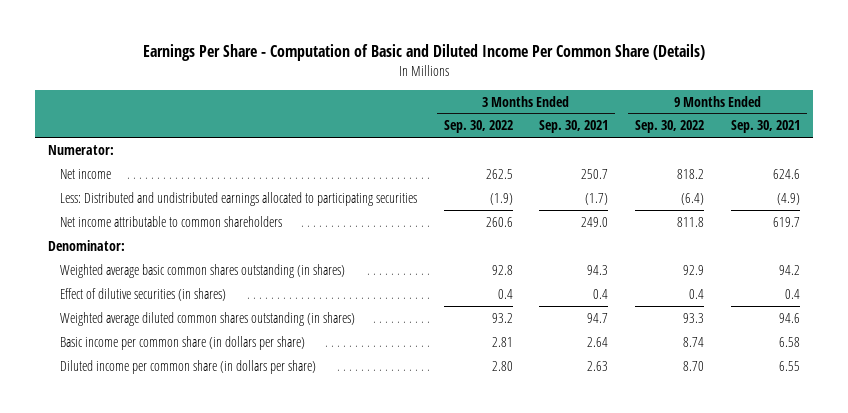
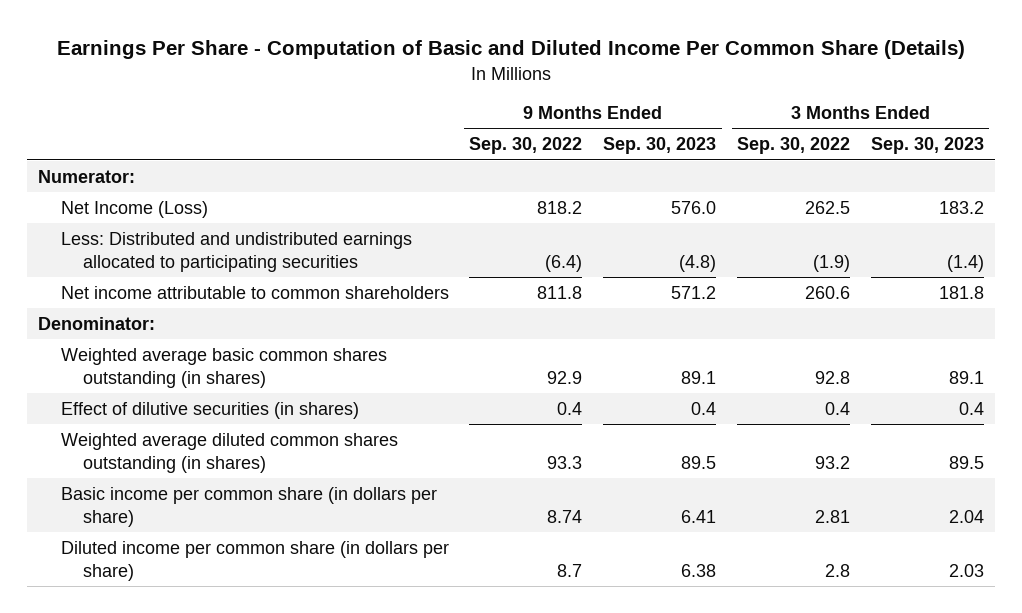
[539,120,609,134] Sep. 30, 2021 -> none
[730,120,800,134] Sep. 30, 2021 -> none
none -> [603,137,717,155] Sep. 30, 2023
none -> [871,137,985,155] Sep. 30, 2023
[60,168,112,179] Net income -> [60,200,208,218] Net Income (Loss)
[491,360,513,371] 2.80 -> [825,563,851,577] 2.8
[683,360,705,371] 8.70 -> [557,563,583,577] 8.7

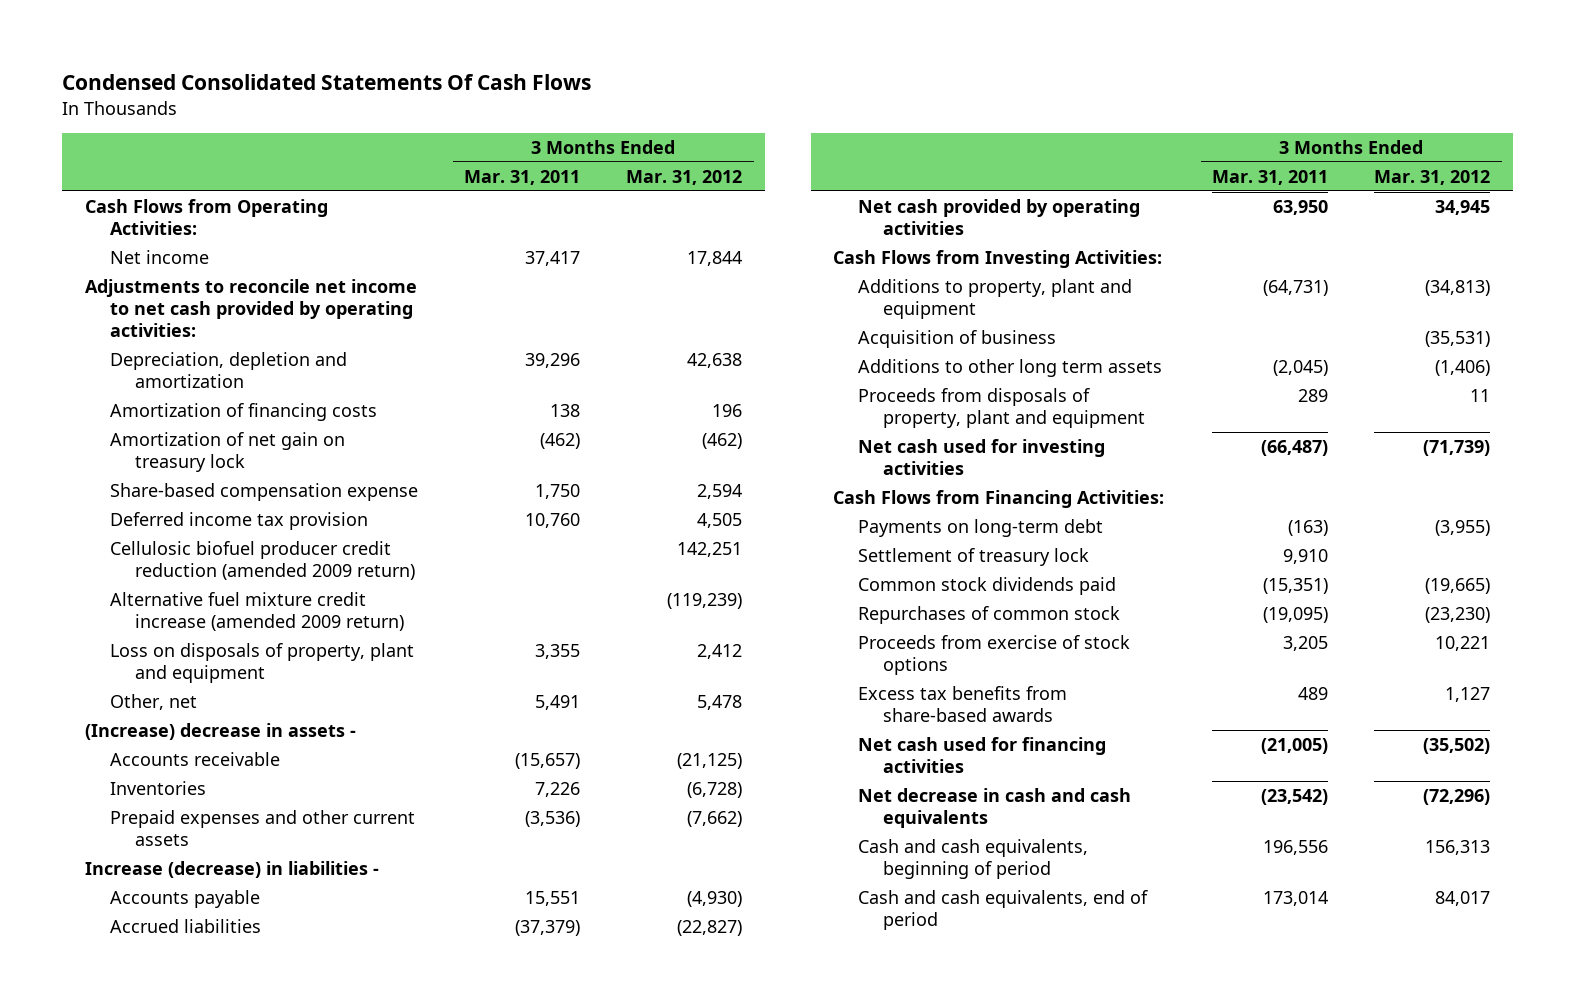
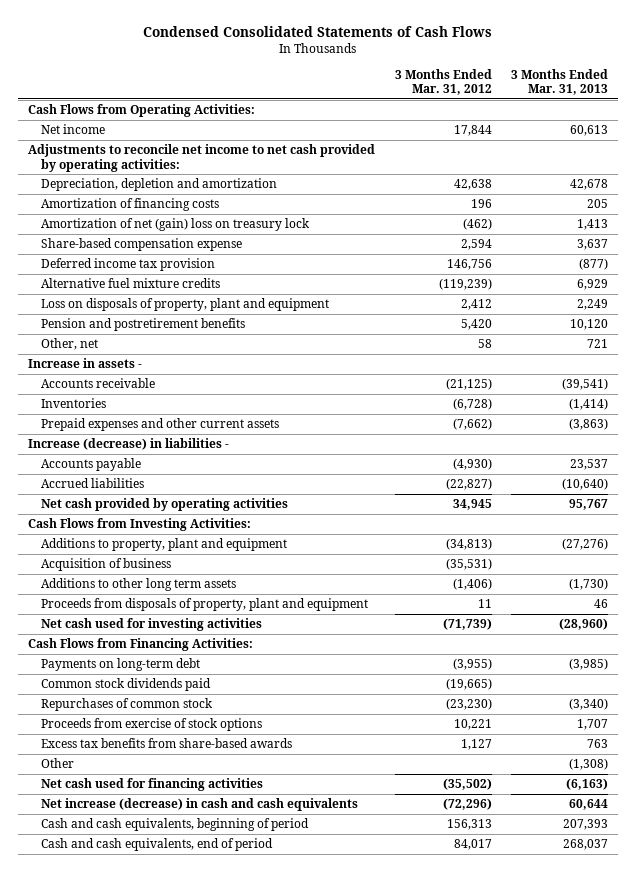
[62,74,592,91] Condensed Consolidated Statements Of Cash Flows -> [143,25,493,37] Condensed Consolidated Statements of Cash Flows
[464,169,581,185] Mar. 31, 2011 -> none
none -> [511,68,609,96] 3 Months Ended Mar. 31, 2013
[110,432,346,472] Amortization of net gain on treasury lock -> [40,218,310,232] Amortization of net (gain) loss on treasury lock
[110,541,416,580] Cellulosic biofuel producer credit reduction (amended 2009 return) -> none
[697,513,743,529] 4,505 -> [446,259,492,271] 146,756
[110,592,405,631] Alternative fuel mixture credit increase (amended 2009 return) -> [40,278,220,289] Alternative fuel mixture credits
none -> [40,318,245,332] Pension and postretirement benefits
[697,695,743,711] 5,478 -> [477,339,492,349] 58
[85,723,357,741] (Increase) decrease in assets - -> [27,358,142,369] Increase in assets -
[858,548,1090,567] Settlement of treasury lock -> none
none -> [40,758,74,769] Other
[858,788,1132,828] Net decrease in cash and cash equivalents -> [40,798,358,812] Net increase (decrease) in cash and cash equivalents

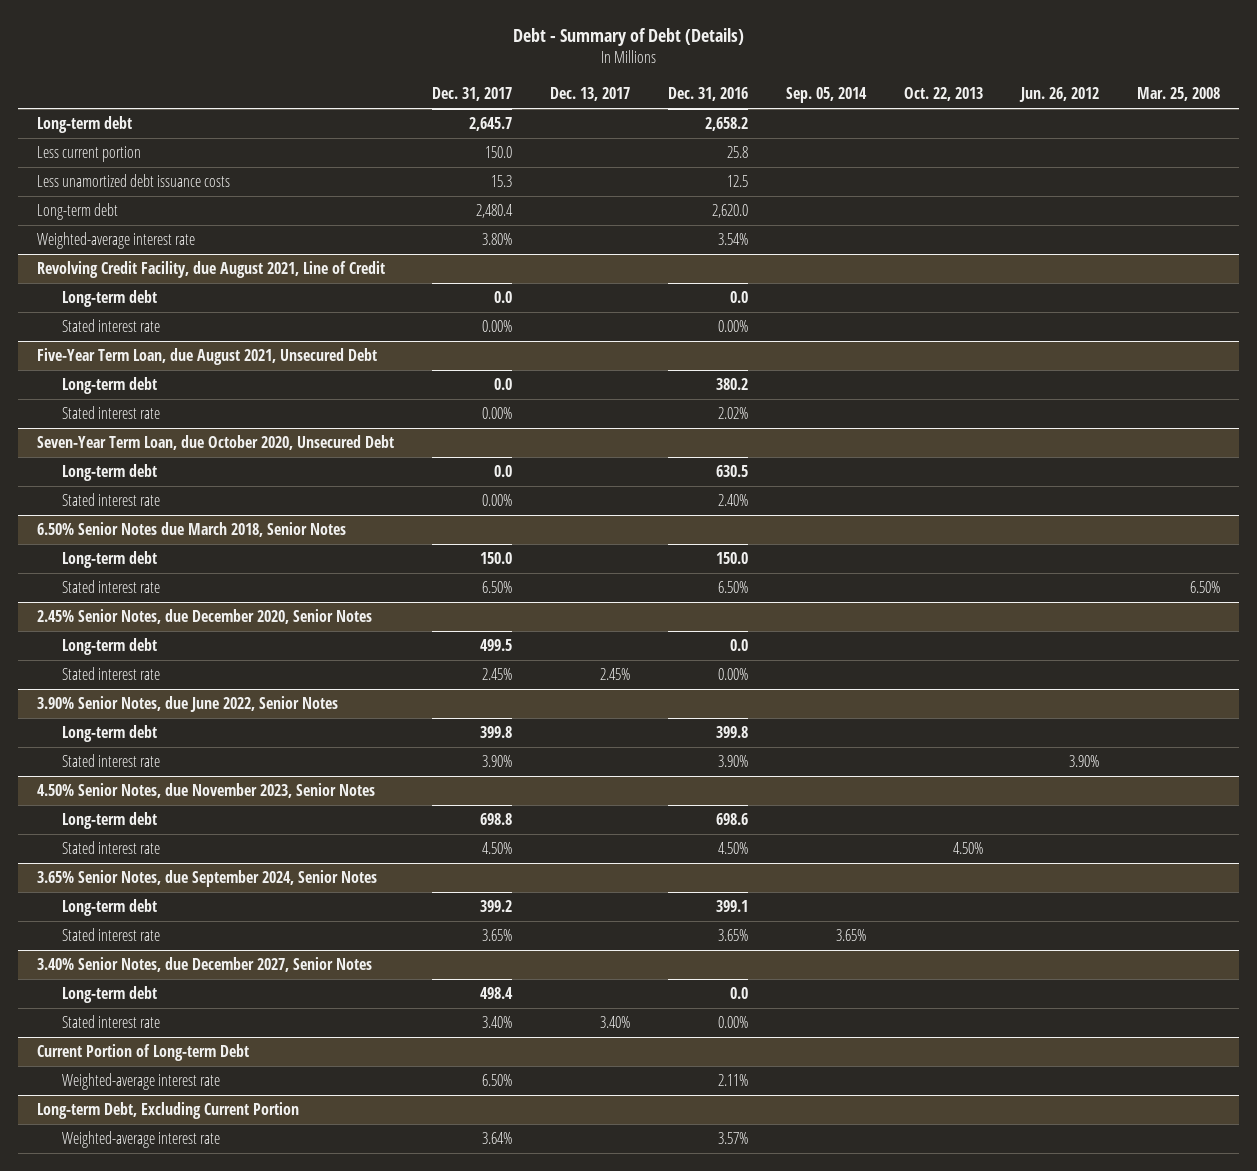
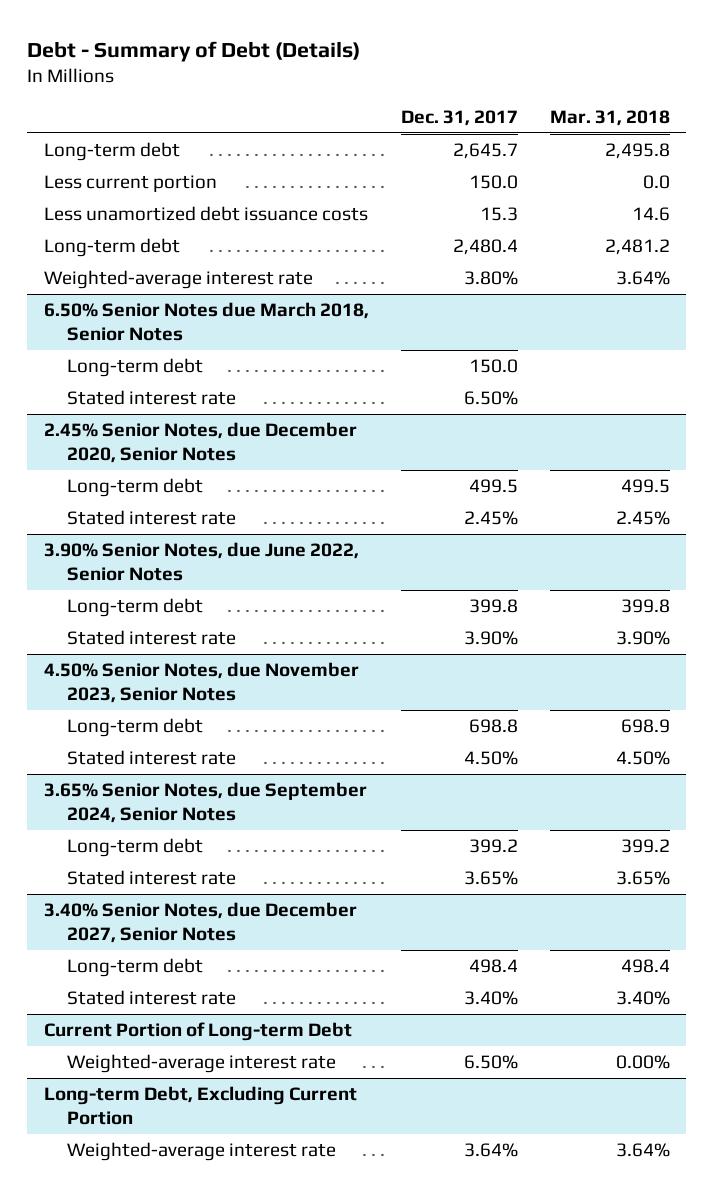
[550,86,631,101] Dec. 13, 2017 -> none
[668,86,749,101] Dec. 31, 2016 -> none
[786,86,868,103] Sep. 05, 2014 -> none
[904,86,984,101] Oct. 22, 2013 -> none
[1019,86,1100,102] Jun. 26, 2012 -> none
[1136,86,1220,101] Mar. 25, 2008 -> none
none -> [549,109,670,126] Mar. 31, 2018
[37,261,386,279] Revolving Credit Facility, due August 2021, Line of Credit -> none
[61,290,157,308] Long-term debt -> none
[61,319,160,333] Stated interest rate -> none
[37,348,378,366] Five-Year Term Loan, due August 2021, Unsecured Debt -> none
[61,377,157,395] Long-term debt -> none
[61,406,160,420] Stated interest rate -> none
[37,435,395,451] Seven-Year Term Loan, due October 2020, Unsecured Debt -> none
[61,464,157,482] Long-term debt -> none
[61,493,160,507] Stated interest rate -> none

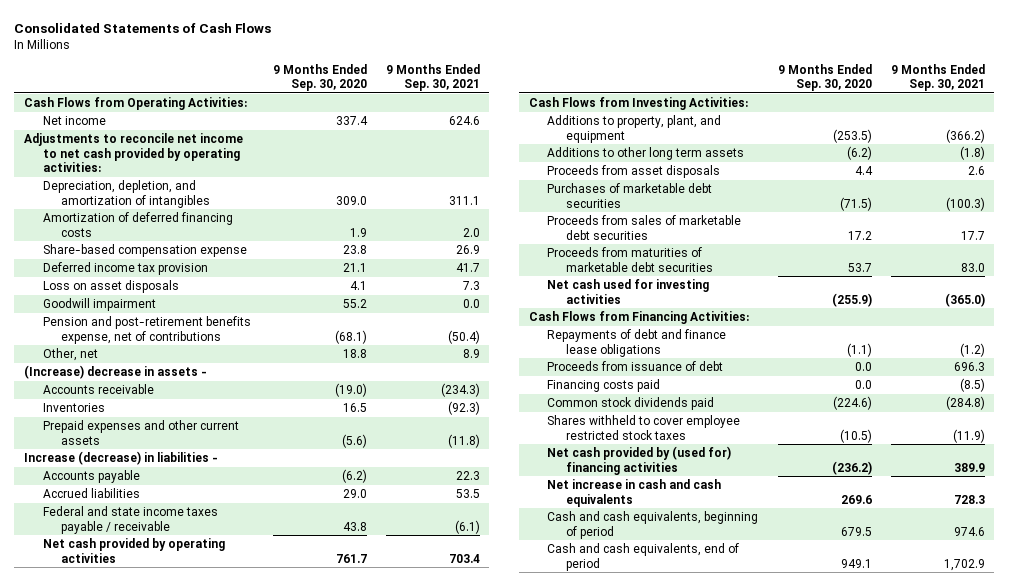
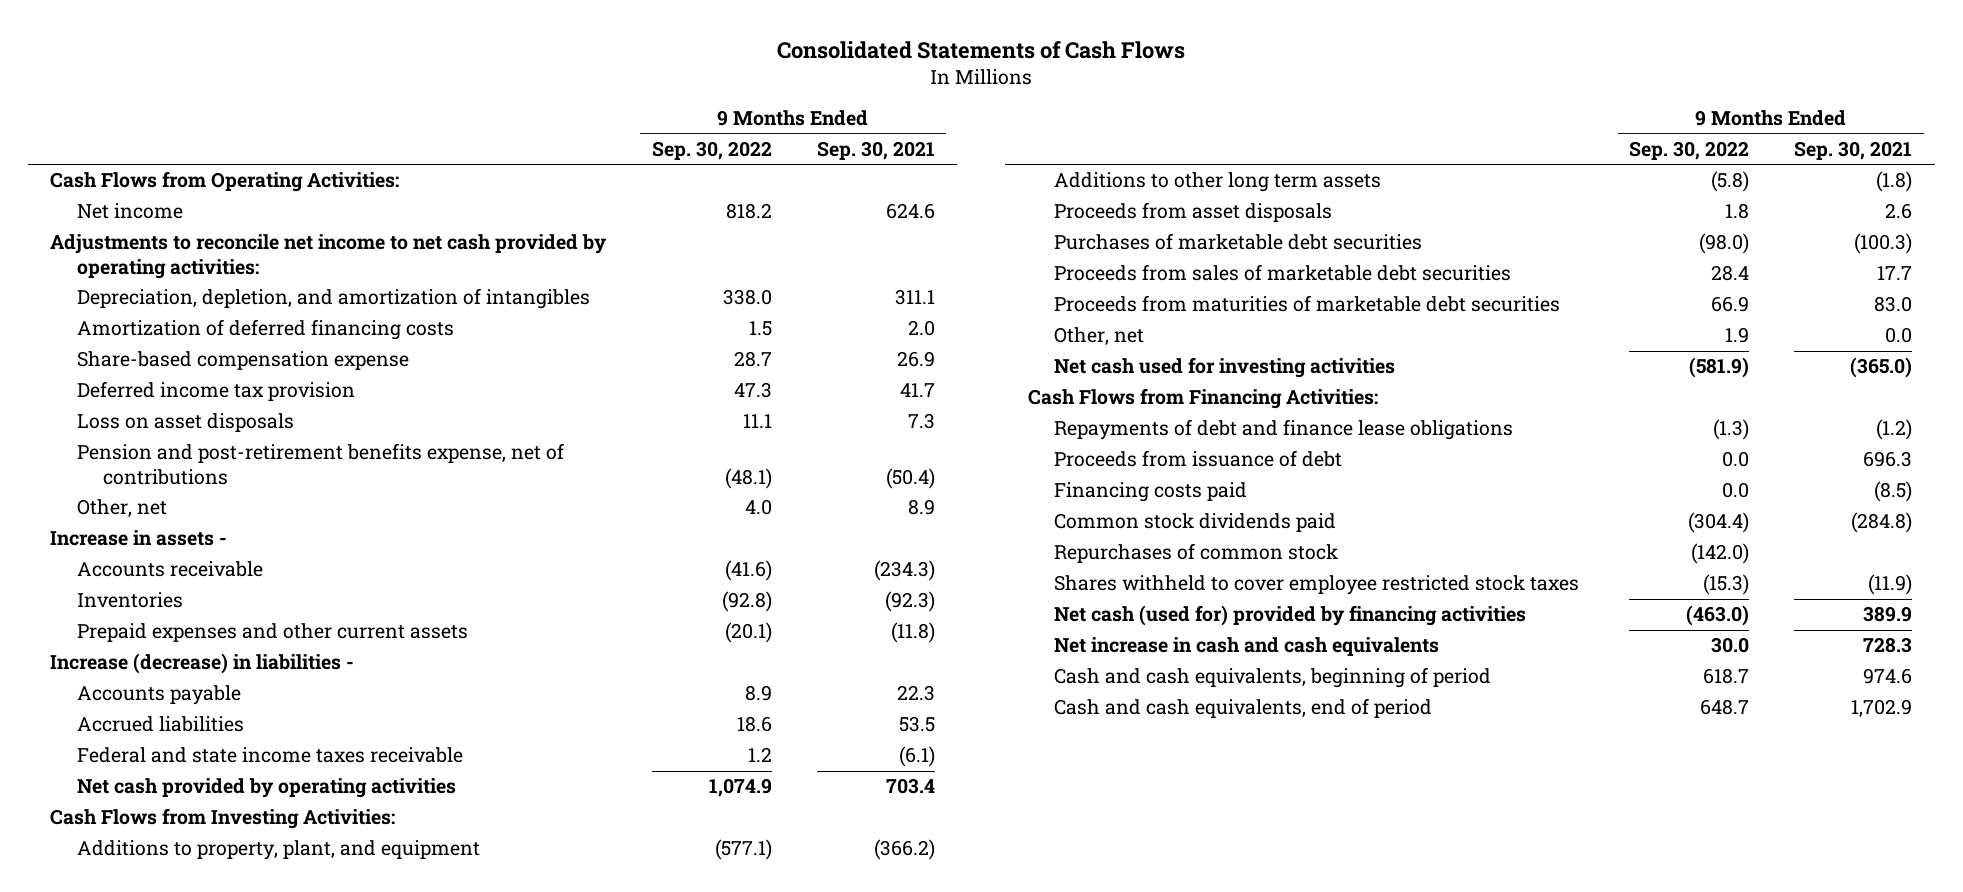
[272,63,367,92] 9 Months Ended Sep. 30, 2020 -> none
none -> [651,140,772,160] Sep. 30, 2022
[42,298,156,312] Goodwill impairment -> none
[23,365,207,380] (Increase) decrease in assets - -> [50,530,228,547] Increase in assets -
[42,506,218,534] Federal and state income taxes payable / receivable -> [76,747,463,764] Federal and state income taxes receivable
none -> [1054,327,1145,346] Other, net
none -> [1054,543,1339,564] Repurchases of common stock
[547,446,732,475] Net cash provided by (used for) financing activities -> [1054,605,1527,627] Net cash (used for) provided by financing activities

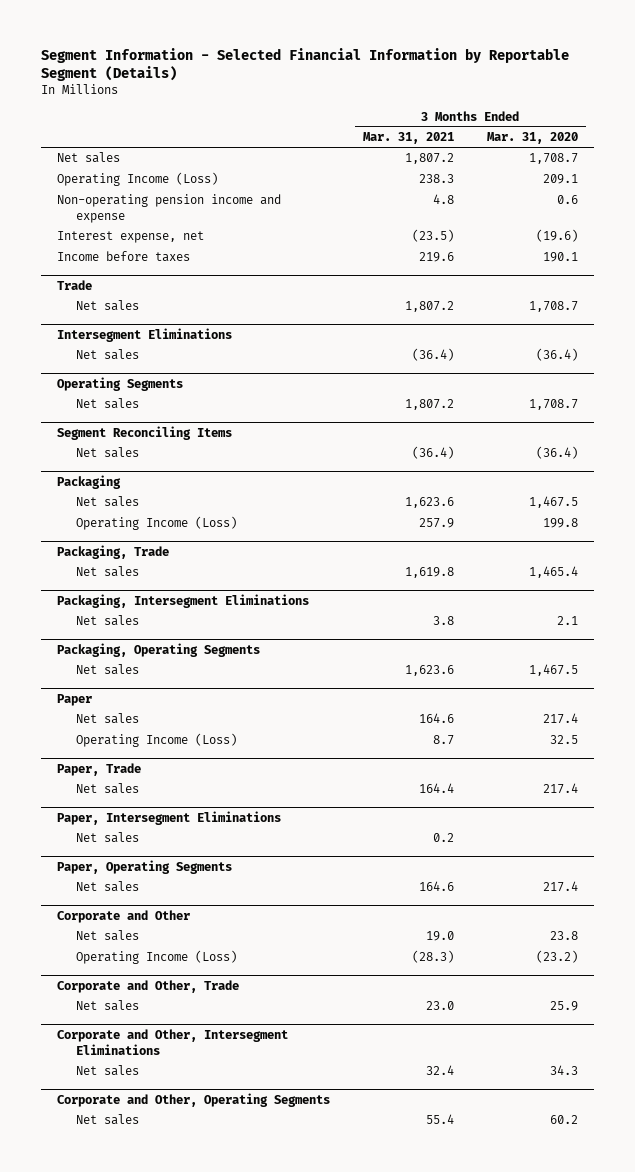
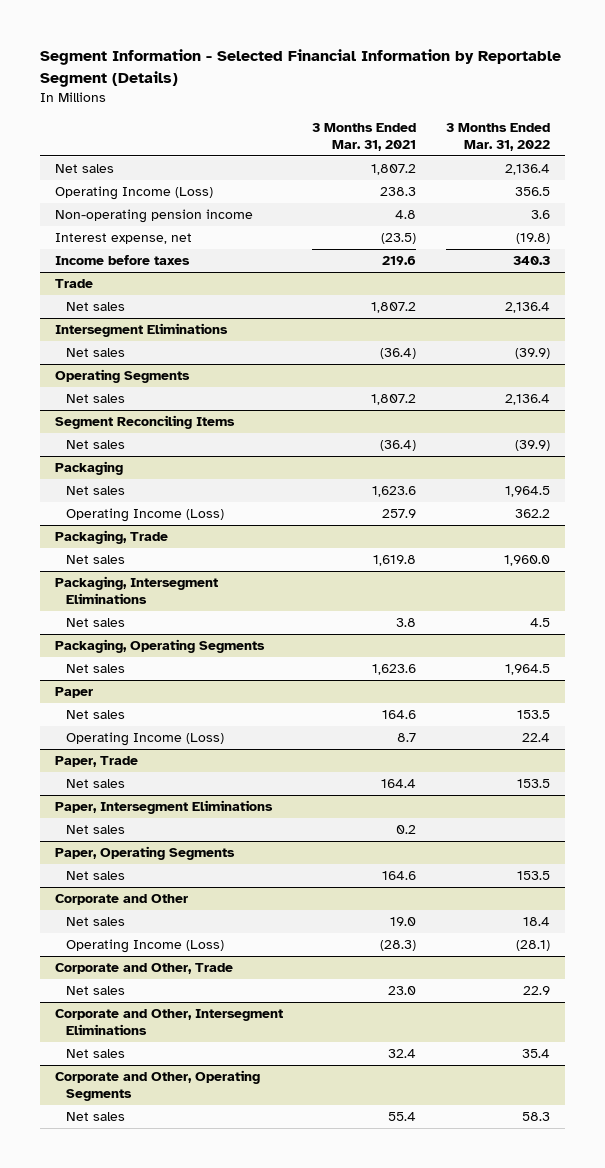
[486,132,578,145] Mar. 31, 2020 -> none
none -> [446,122,551,152] 3 Months Ended Mar. 31, 2022
[57,194,282,223] Non-operating pension income and expense -> [54,209,253,224] Non-operating pension income

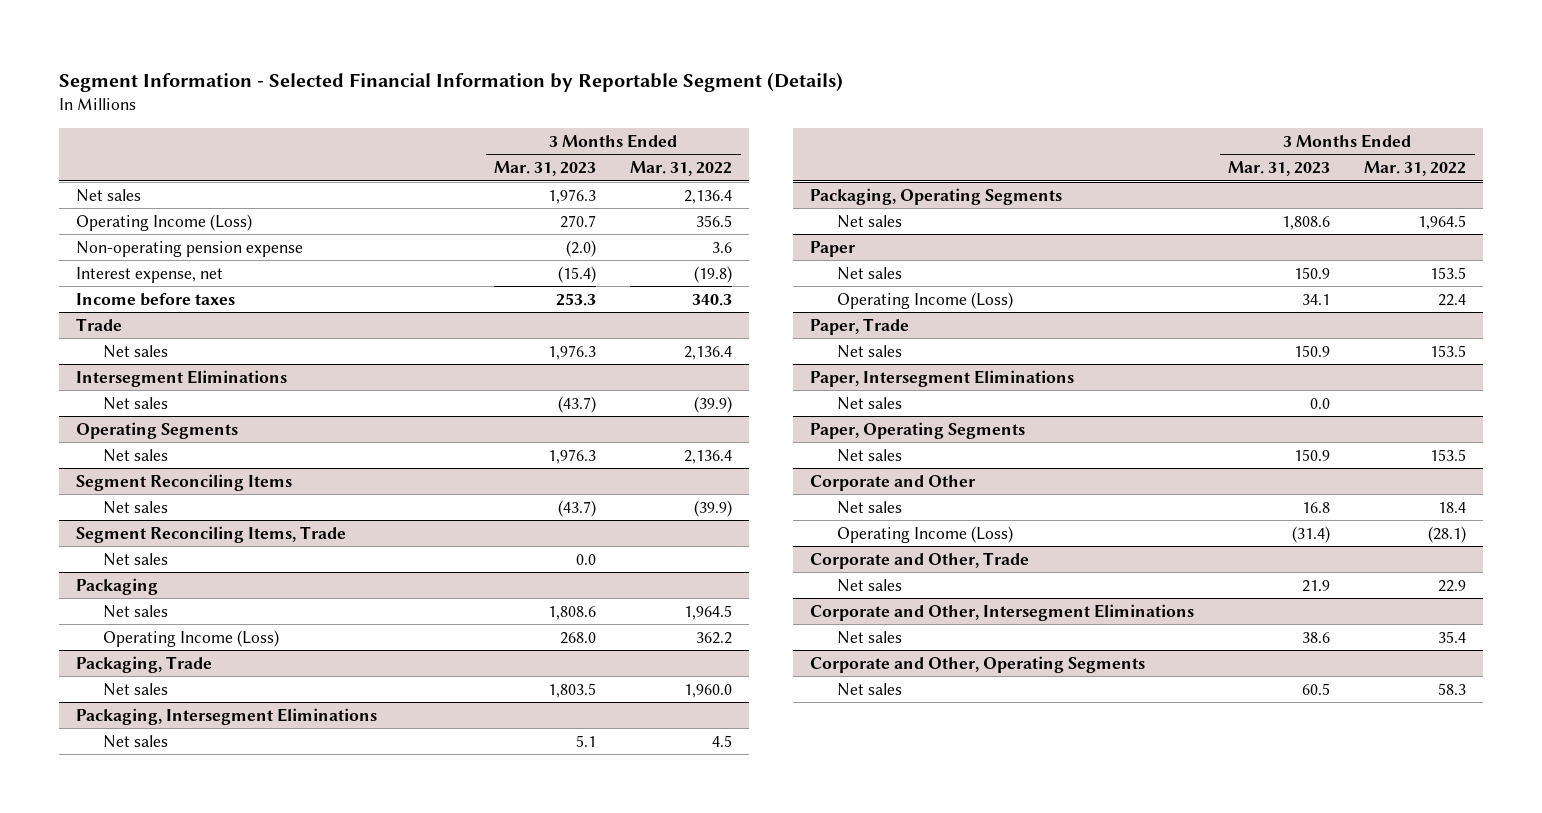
[312,122,417,152] 3 Months Ended Mar. 31, 2021 -> none
none -> [494,161,597,177] Mar. 31, 2023
[54,209,253,224] Non-operating pension income -> [76,240,304,257] Non-operating pension expense
none -> [76,525,347,543] Segment Reconciling Items, Trade
none -> [103,552,169,566] Net sales

